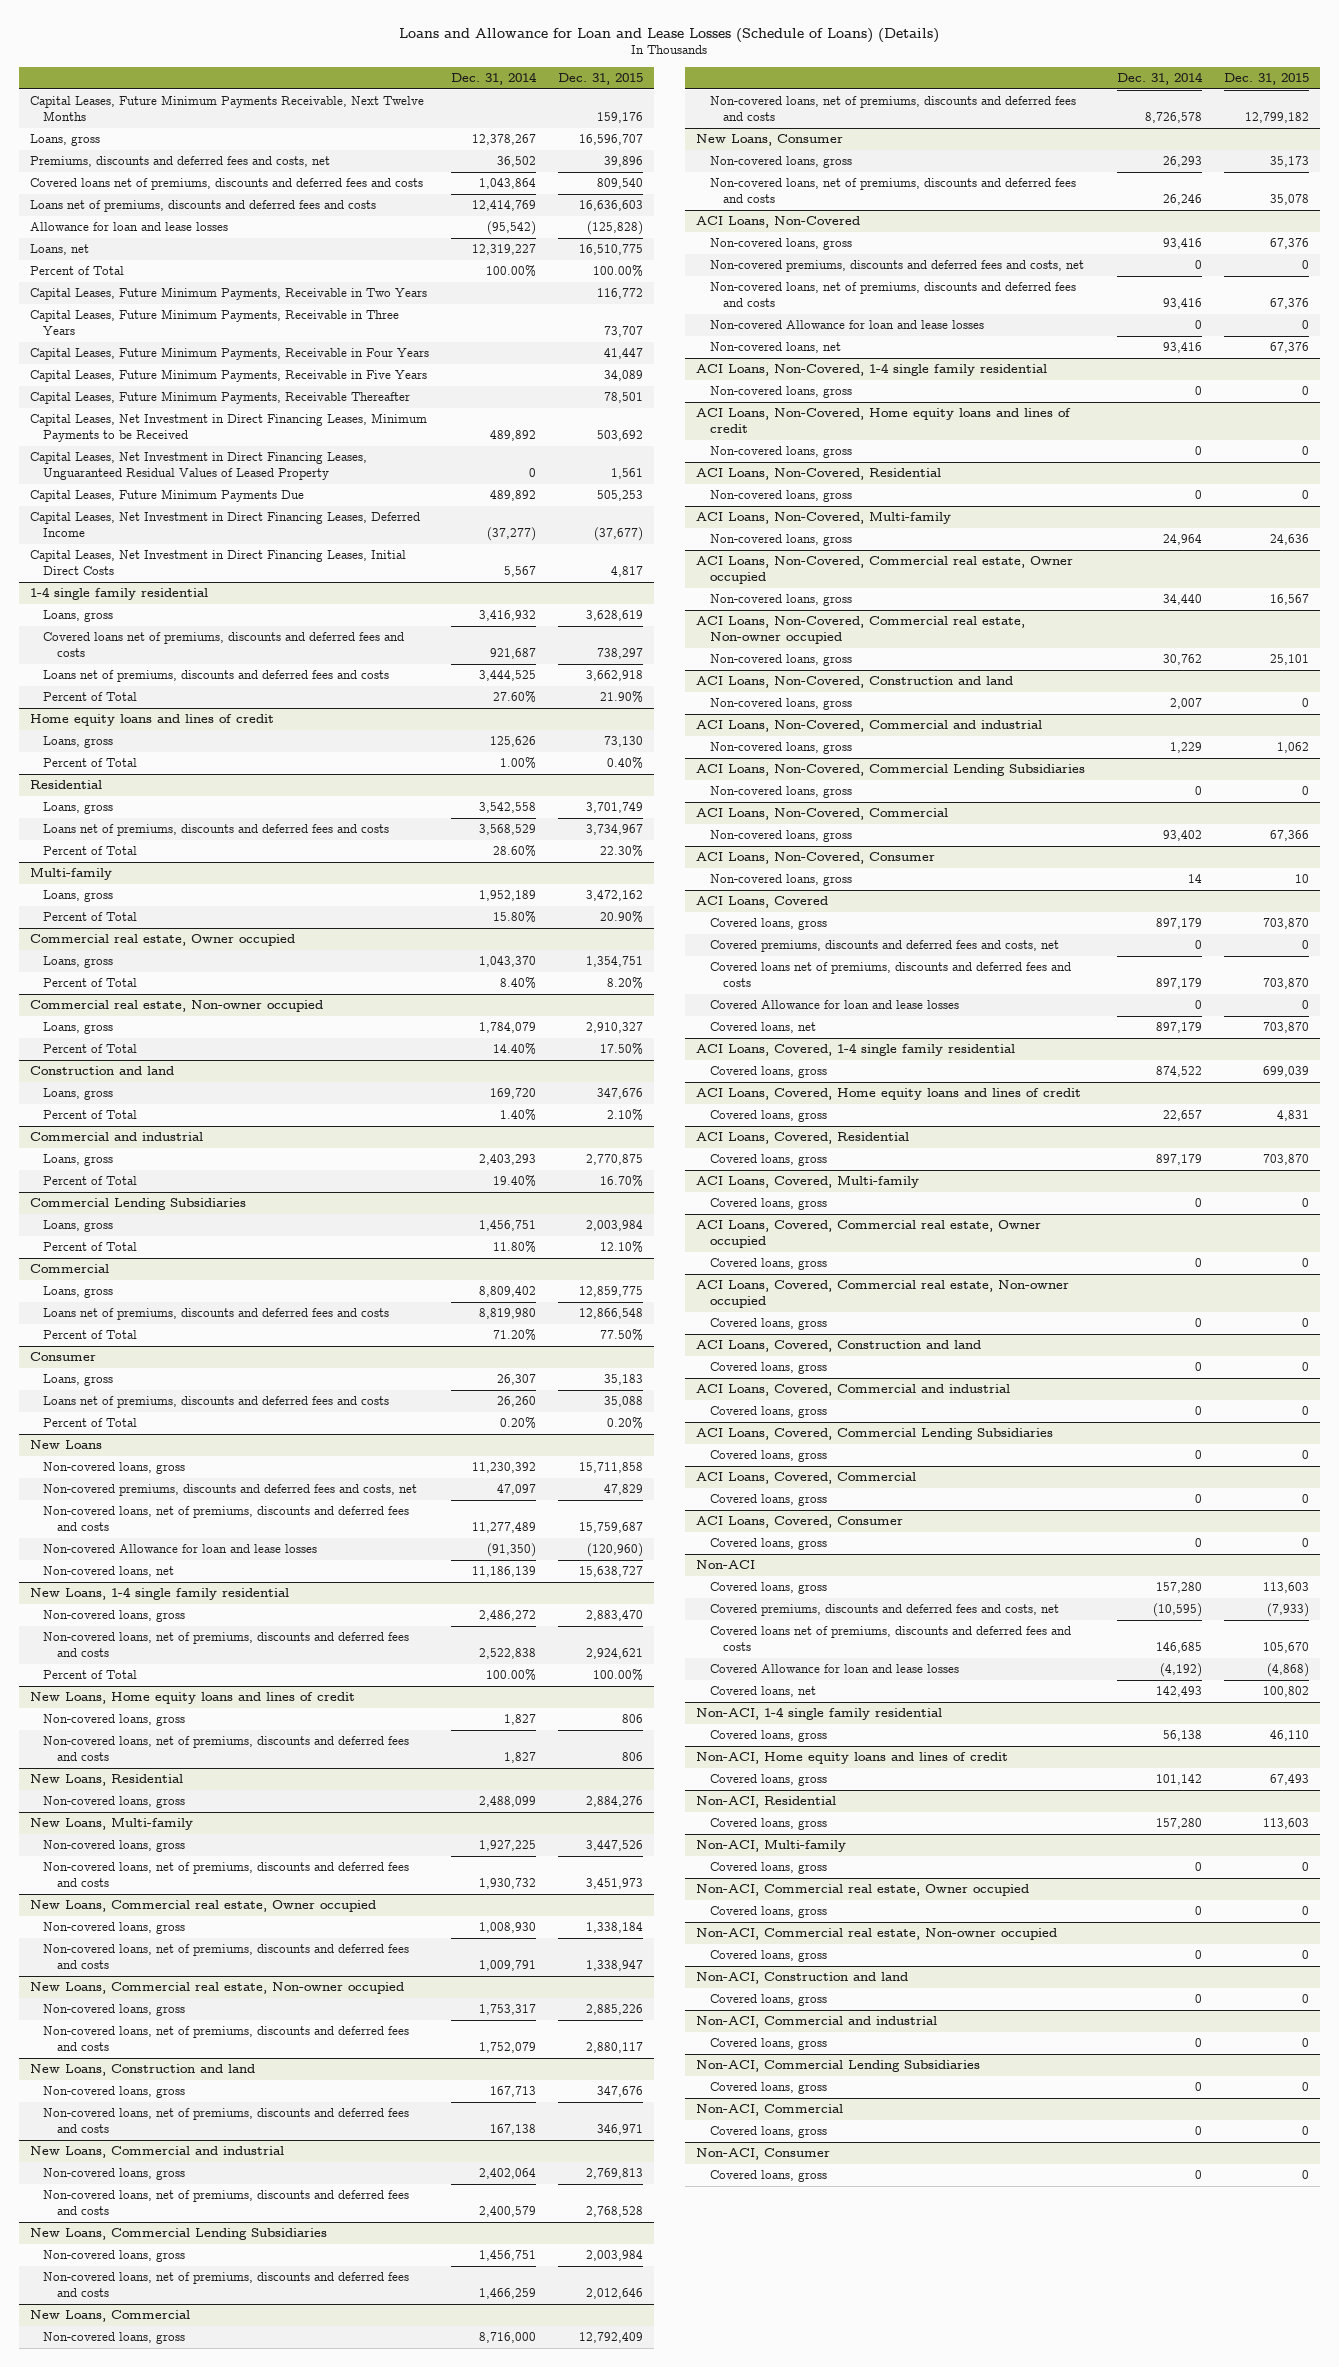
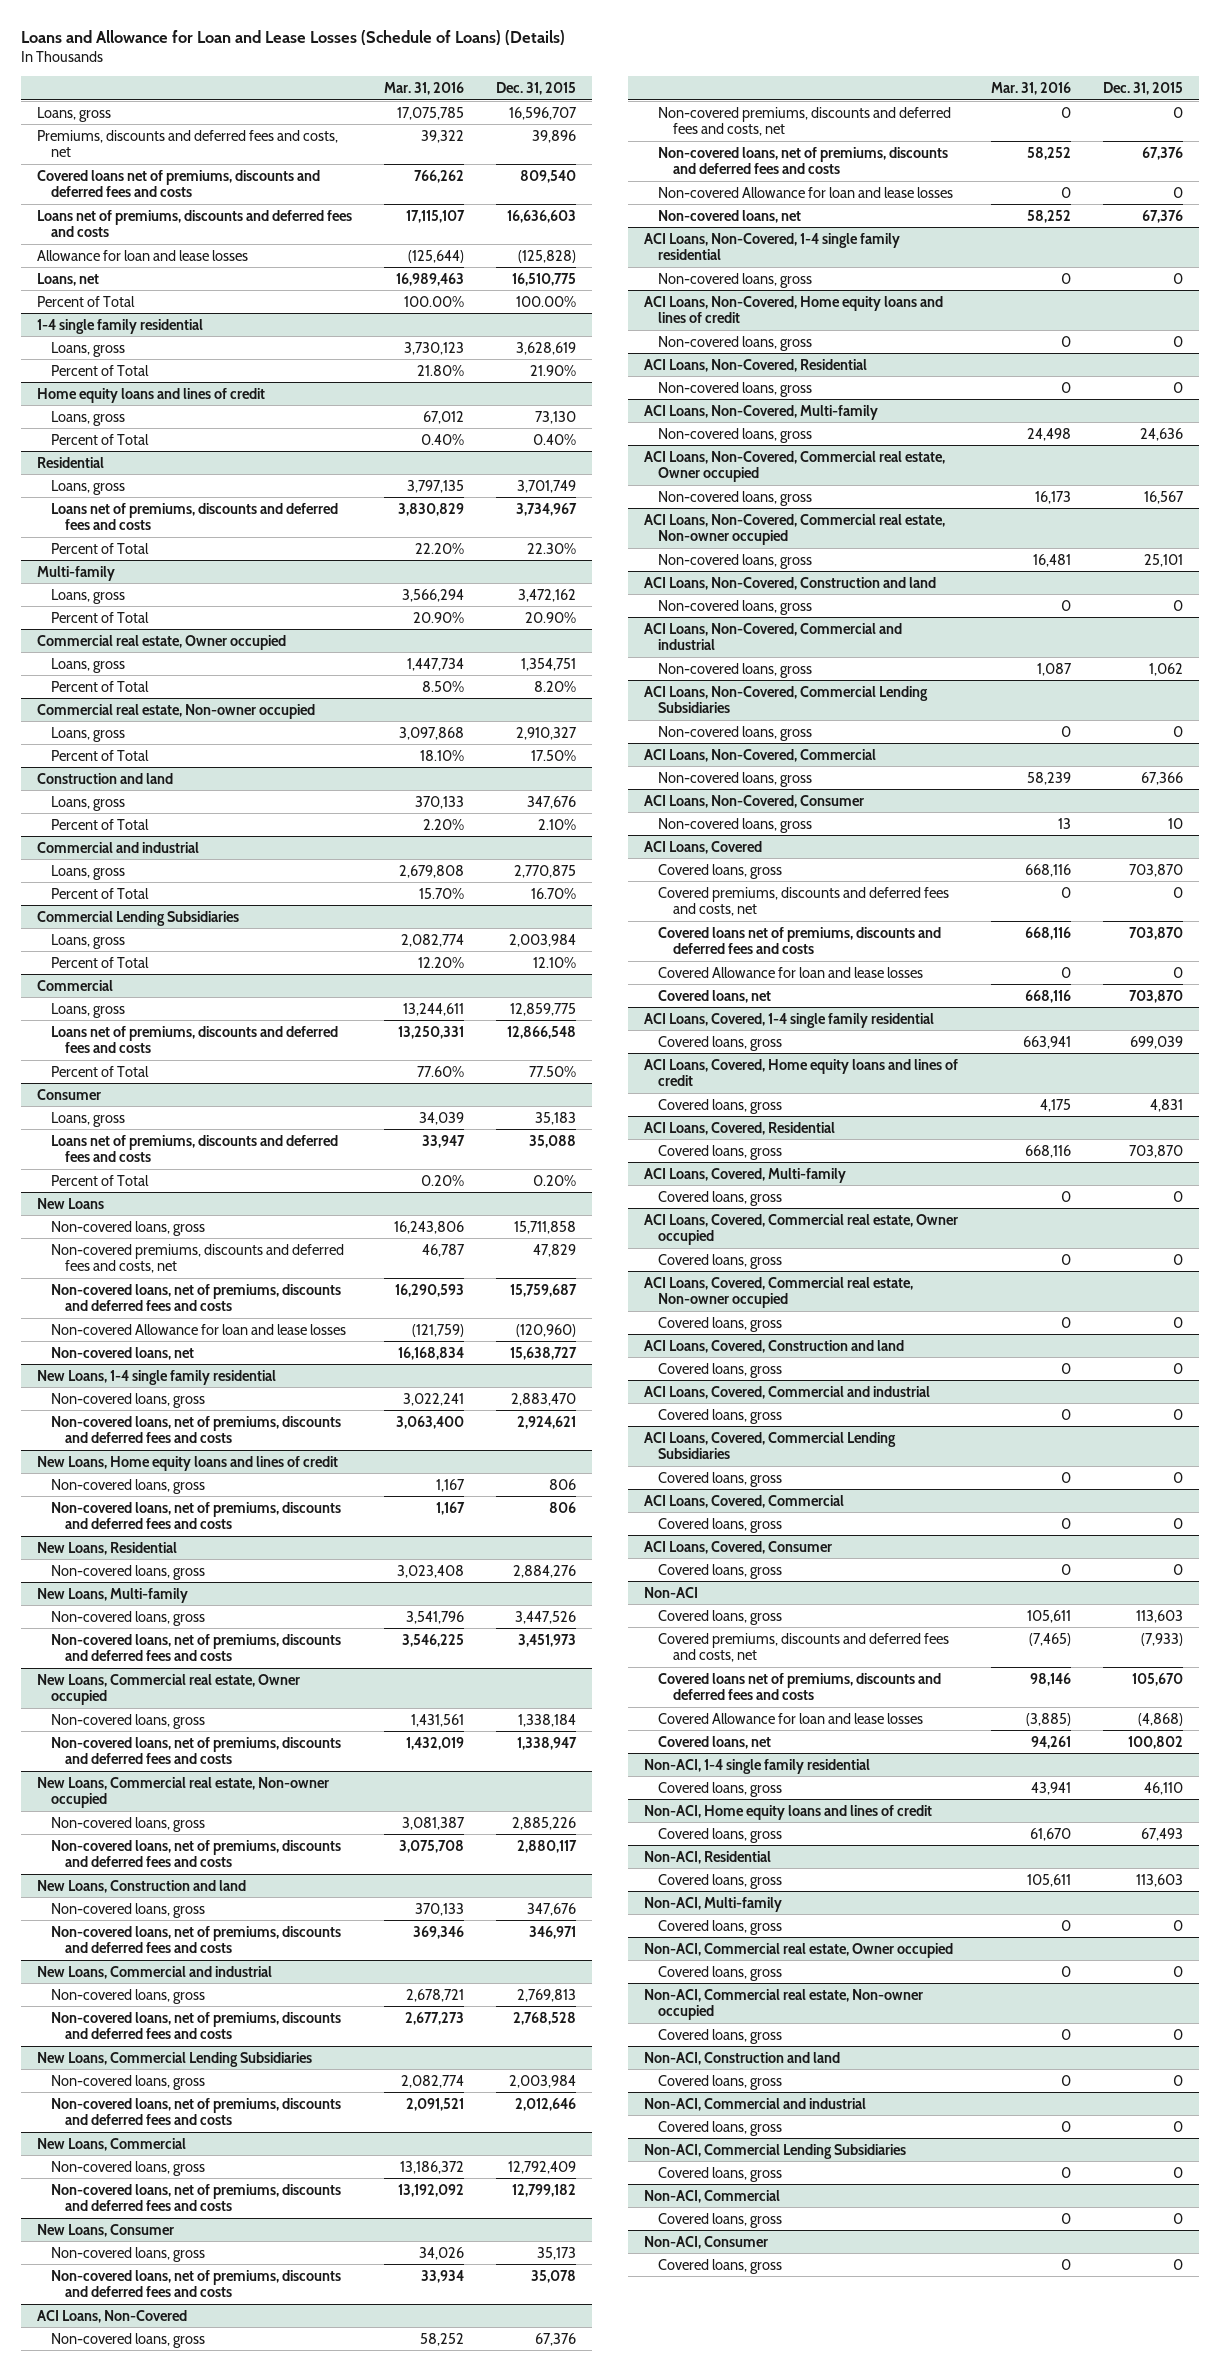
[450,71,537,85] Dec. 31, 2014 -> none
none -> [383,81,464,95] Mar. 31, 2016
[29,95,424,121] Capital Leases, Future Minimum Payments Receivable, Next Twelve Months -> none
[29,287,427,301] Capital Leases, Future Minimum Payments, Receivable in Two Years -> none
[29,309,399,335] Capital Leases, Future Minimum Payments, Receivable in Three Years -> none
[29,347,429,361] Capital Leases, Future Minimum Payments, Receivable in Four Years -> none
[29,369,427,383] Capital Leases, Future Minimum Payments, Receivable in Five Years -> none
[29,391,410,405] Capital Leases, Future Minimum Payments, Receivable Thereafter -> none
[29,413,427,442] Capital Leases, Net Investment in Direct Financing Leases, Minimum Payments to be Received -> none
[29,452,367,480] Capital Leases, Net Investment in Direct Financing Leases, Unguaranteed Residual Values of Leased Property -> none
[29,489,304,503] Capital Leases, Future Minimum Payments Due -> none
[29,512,420,537] Capital Leases, Net Investment in Direct Financing Leases, Deferred Income -> none
[29,550,406,575] Capital Leases, Net Investment in Direct Financing Leases, Initial Direct Costs -> none
[43,632,405,657] Covered loans net of premiums, discounts and deferred fees and costs -> none
[43,670,390,683] Loans net of premiums, discounts and deferred fees and costs -> none
[43,1670,138,1680] Percent of Total -> none

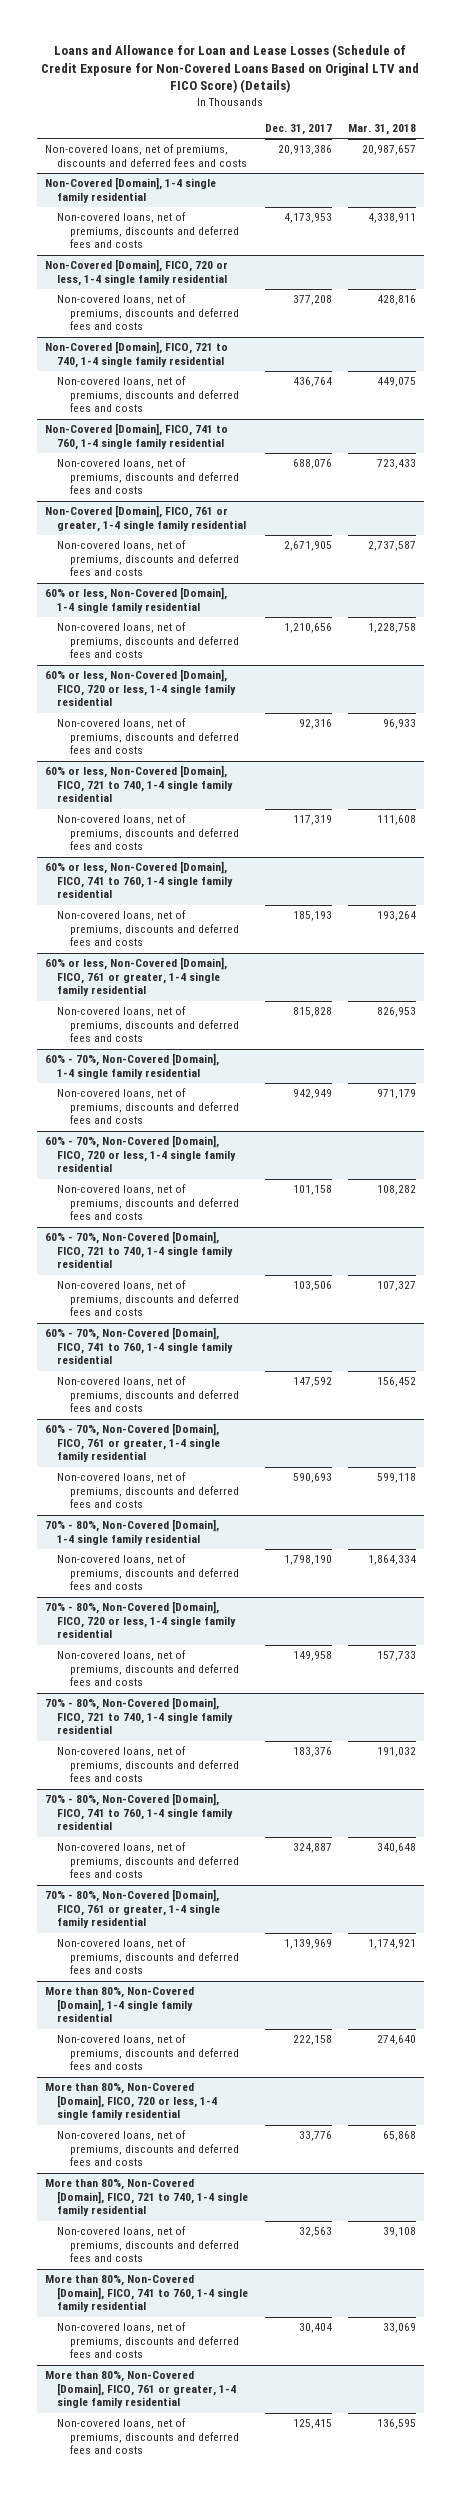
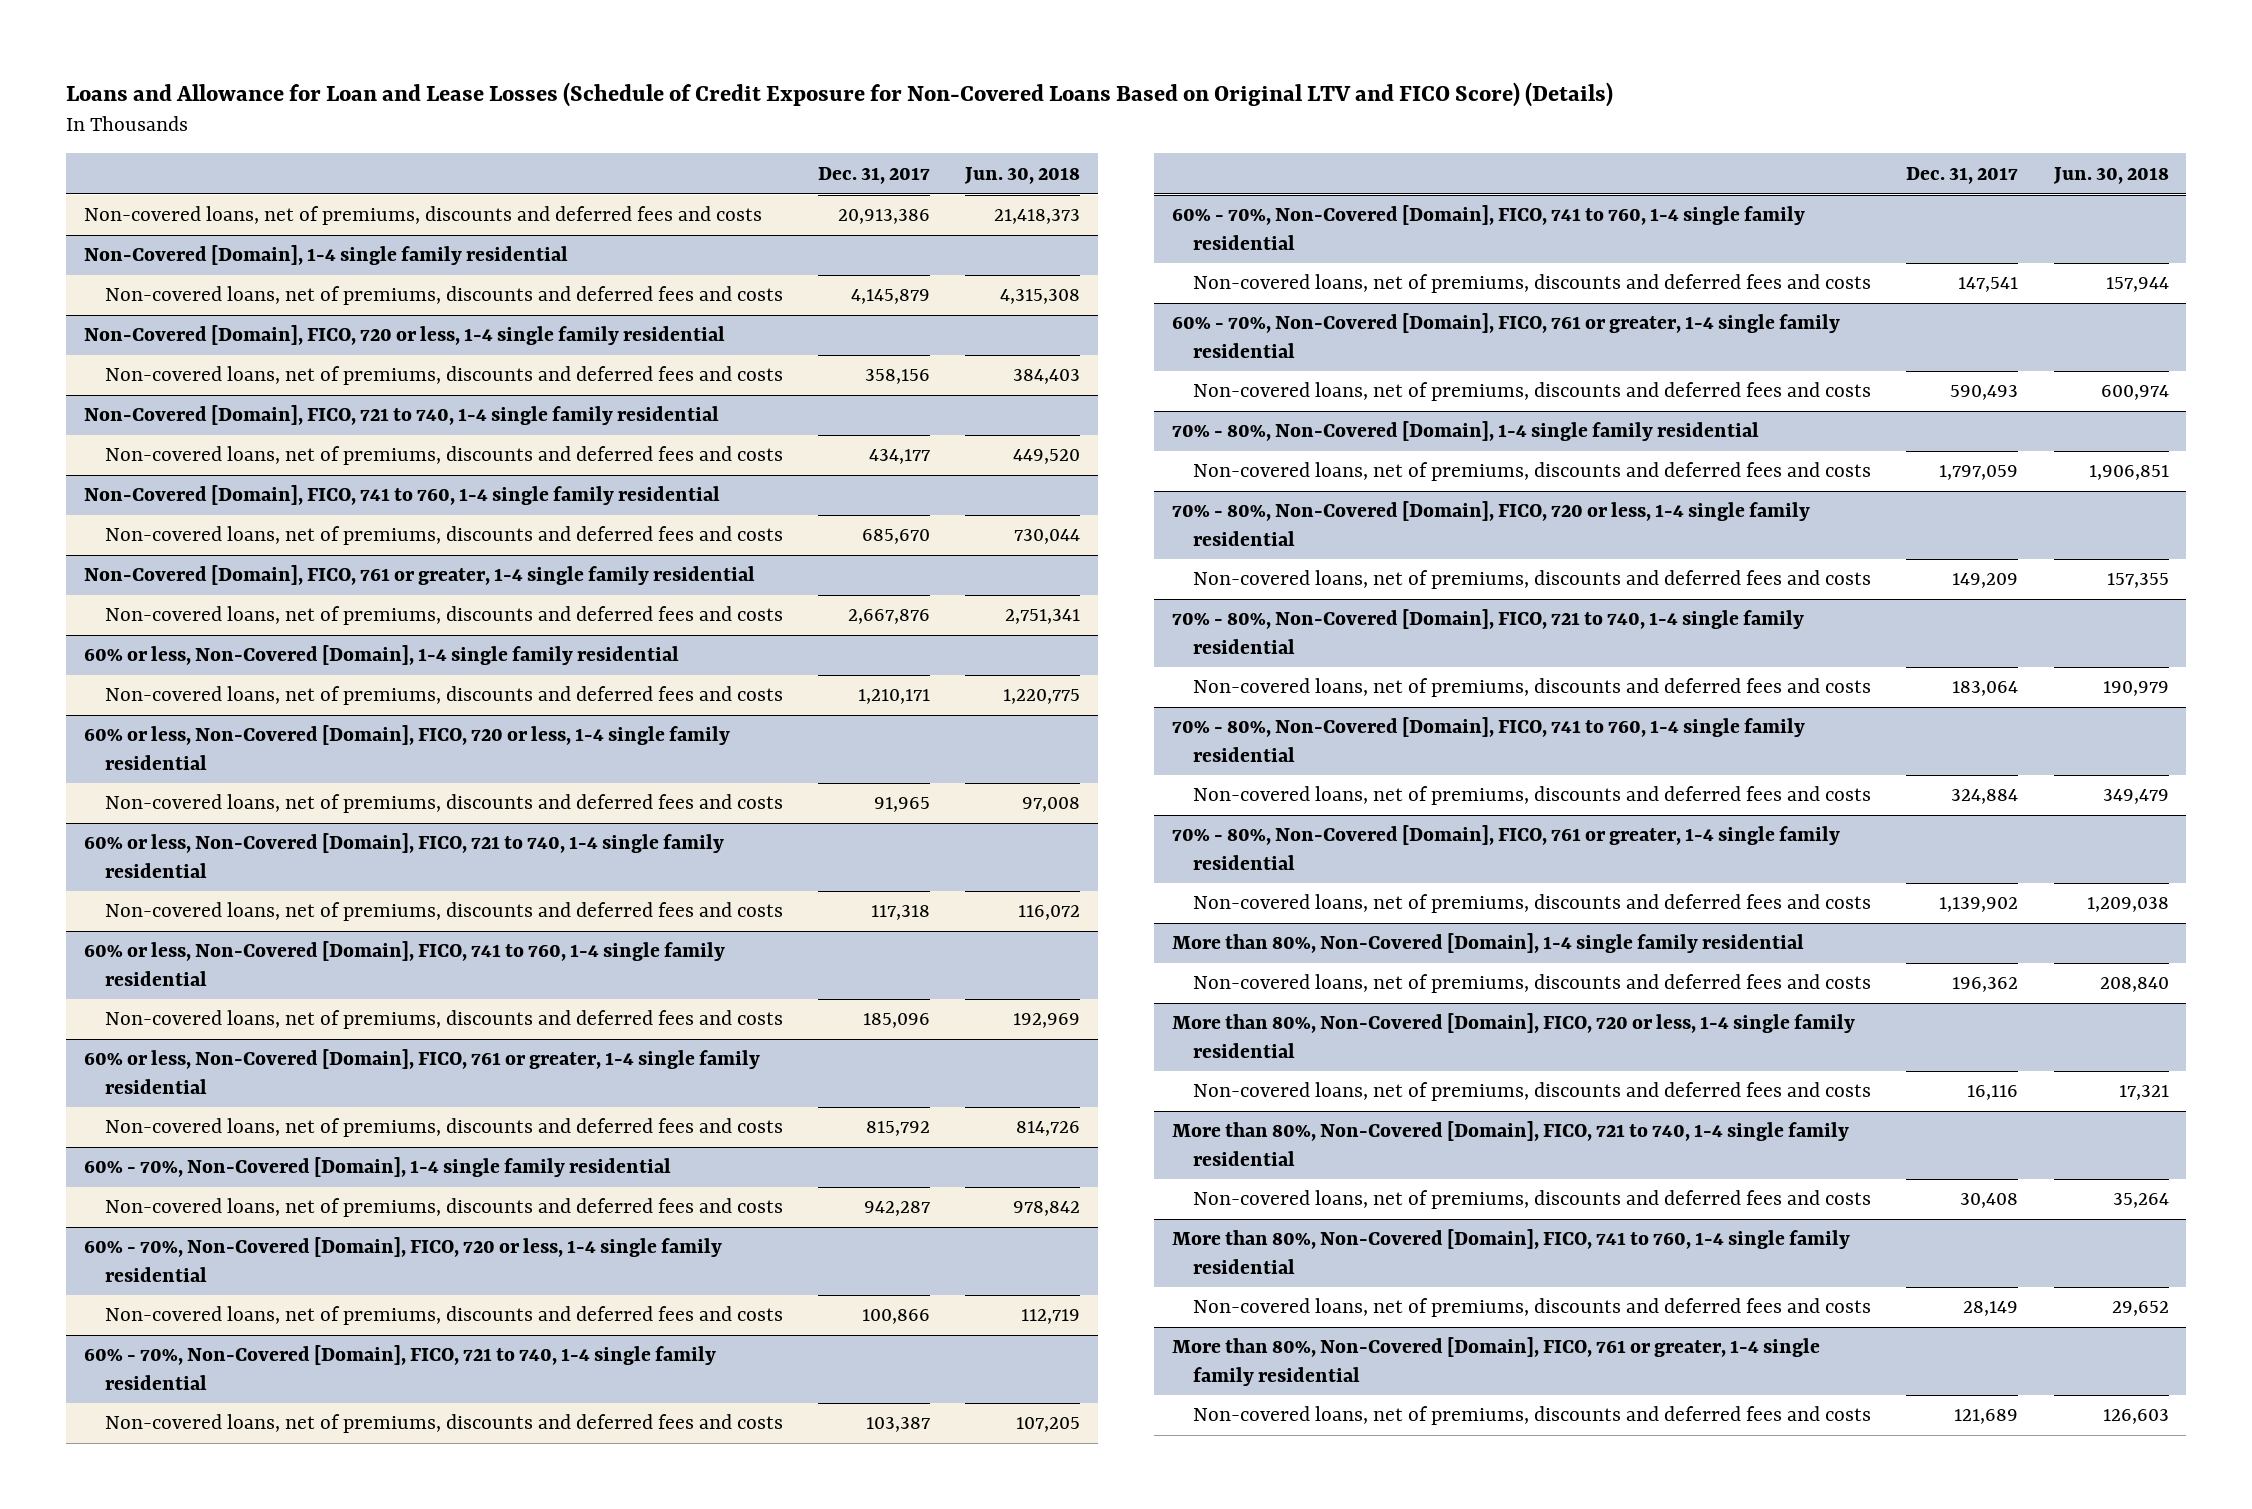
[347,123,416,135] Mar. 31, 2018 -> none
none -> [964,166,1081,184] Jun. 30, 2018
[283,213,332,224] 4,173,953 -> [851,289,931,305] 4,145,879
[292,295,332,306] 377,208 -> [865,369,931,385] 358,156
[292,377,332,388] 436,764 -> [869,449,931,465] 434,177
[292,459,332,470] 688,076 -> [862,529,931,545] 685,670
[283,541,332,552] 2,671,905 -> [848,609,931,625] 2,667,876
[283,623,332,634] 1,210,656 -> [858,689,931,705] 1,210,171
[298,719,332,730] 92,316 -> [874,797,931,813] 91,965
[292,815,332,826] 117,319 -> [871,905,931,921] 117,318
[292,911,332,922] 185,193 -> [863,1013,931,1029] 185,096
[292,1007,332,1018] 815,828 -> [866,1121,931,1137] 815,792
[292,1089,332,1100] 942,949 -> [864,1201,931,1217] 942,287
[292,1185,332,1196] 101,158 -> [862,1309,931,1325] 100,866
[292,1281,332,1292] 103,506 -> [866,1417,931,1433] 103,387
[292,1377,332,1388] 147,592 -> [1958,277,2019,293] 147,541
[292,1473,332,1484] 590,693 -> [1950,385,2019,401] 590,493
[283,1555,332,1566] 1,798,190 -> [1939,465,2019,481] 1,797,059
[292,1651,332,1662] 149,958 -> [1952,573,2019,589] 149,209
[292,1747,332,1758] 183,376 -> [1952,681,2019,697] 183,064
[292,1843,332,1854] 324,887 -> [1951,789,2019,805] 324,884
[283,1939,332,1950] 1,139,969 -> [1939,897,2019,913] 1,139,902
[292,2035,332,2046] 222,158 -> [1952,977,2019,993] 196,362
[298,2131,332,2142] 33,776 -> [1967,1085,2019,1101] 16,116
[298,2227,332,2238] 32,563 -> [1960,1193,2019,1209] 30,408
[298,2323,332,2334] 30,404 -> [1963,1301,2019,1317] 28,149
[292,2419,332,2430] 125,415 -> [1954,1409,2019,1425] 121,689

